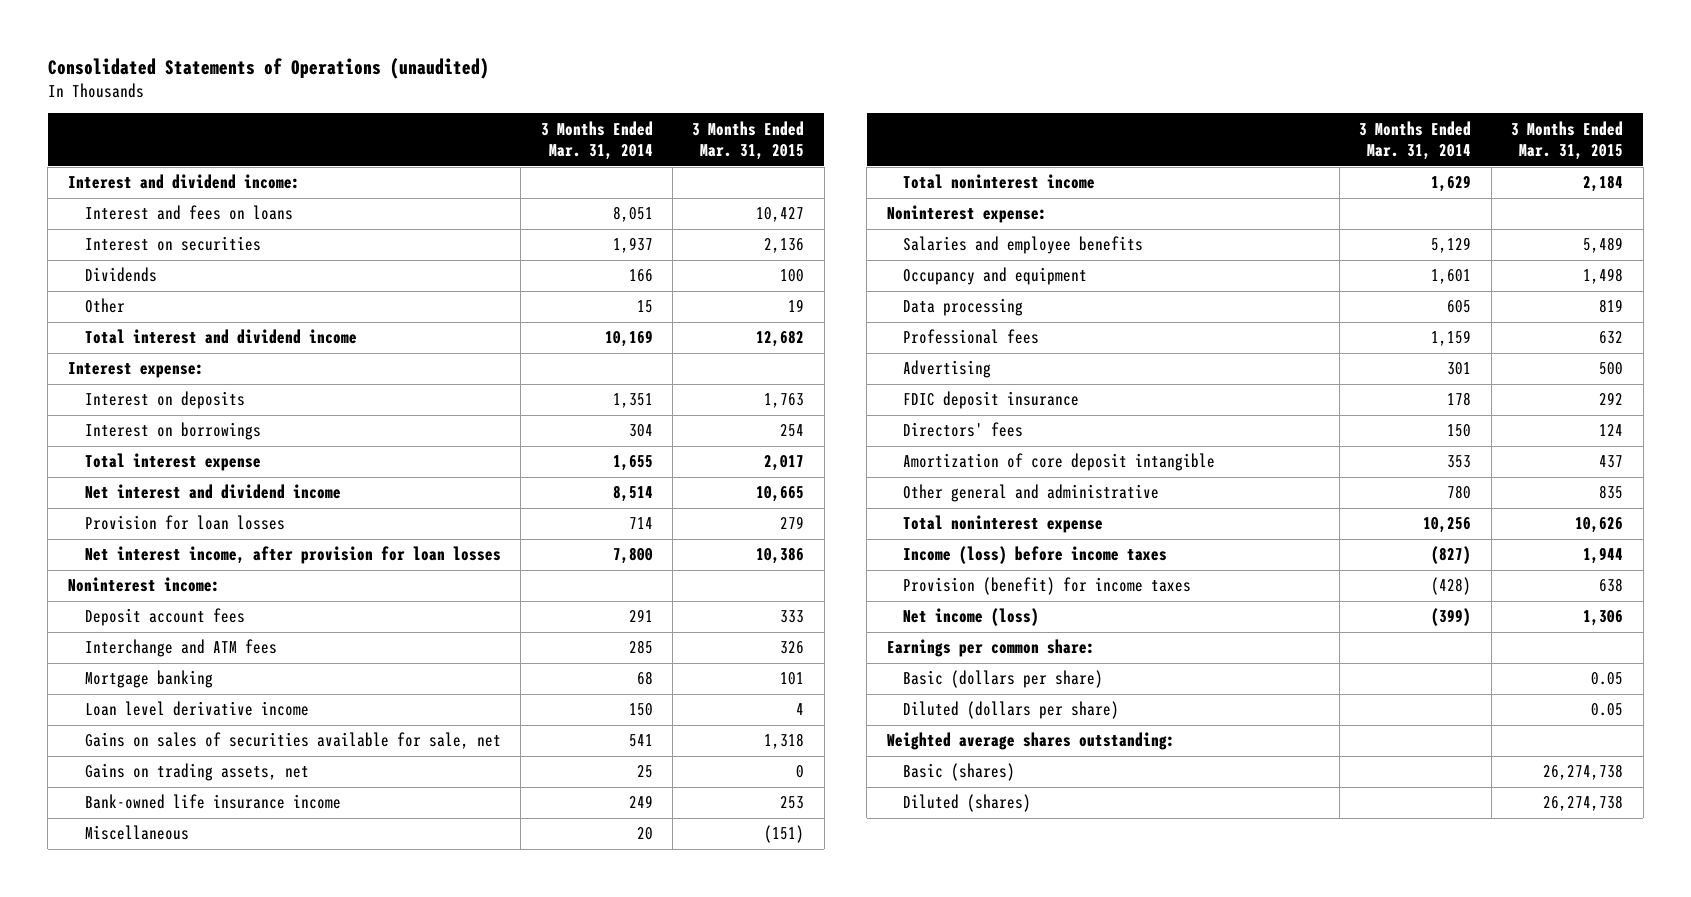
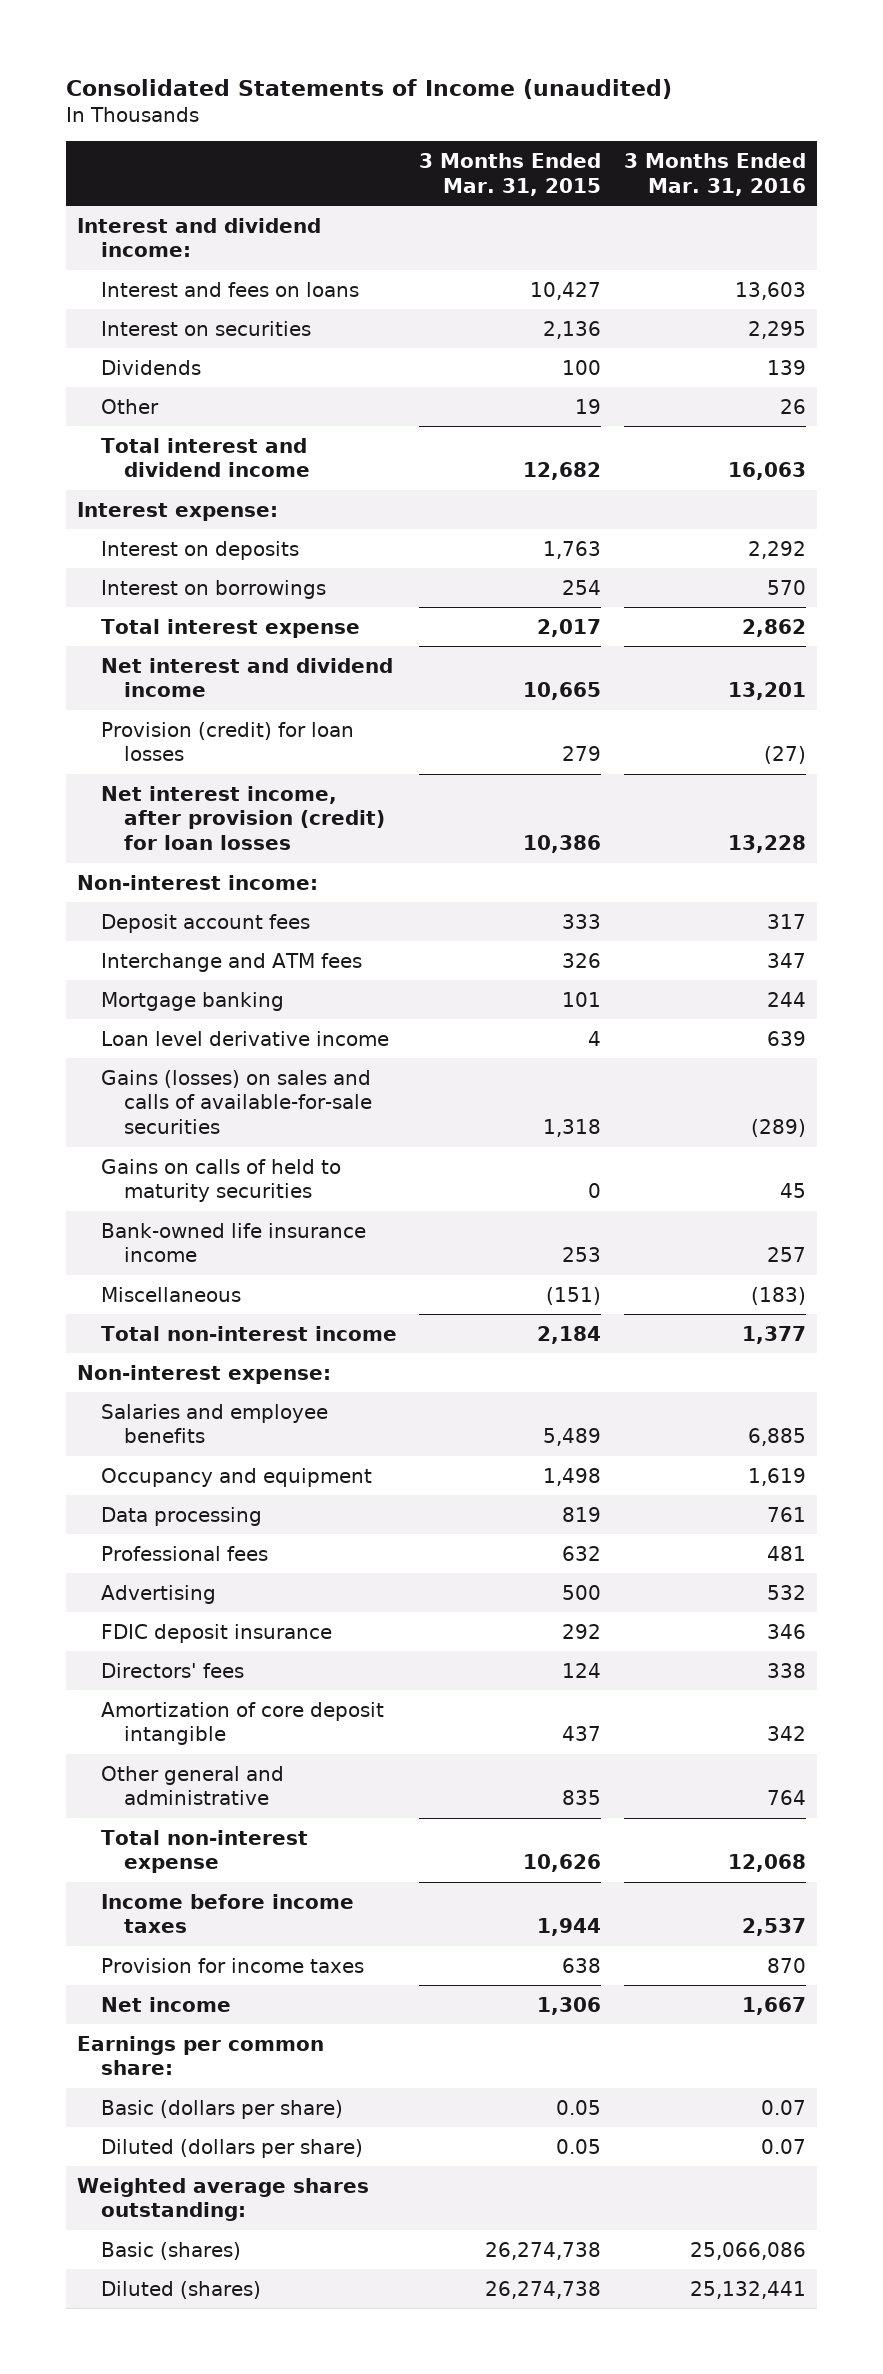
[47,57,489,79] Consolidated Statements of Operations (unaudited) -> [66,78,673,99] Consolidated Statements of Income (unaudited)
[540,120,653,160] 3 Months Ended Mar. 31, 2014 -> none
none -> [623,152,806,196] 3 Months Ended Mar. 31, 2016
[84,515,285,531] Provision for loan losses -> [100,721,354,762] Provision (credit) for loan losses
[84,546,501,565] Net interest income, after provision for loan losses -> [100,785,386,851] Net interest income, after provision (credit) for loan losses
[67,577,220,593] Noninterest income: -> [77,874,319,890] Non-interest income:
[84,763,309,782] Gains on trading assets, net -> none
[84,732,501,750] Gains on sales of securities available for sale, net -> [100,1069,373,1135] Gains (losses) on sales and calls of available-for-sale securities
none -> [100,1158,341,1203] Gains on calls of held to maturity securities
[903,174,1096,190] Total noninterest income -> [100,1325,397,1341] Total non-interest income
[886,205,1047,224] Noninterest expense: -> [77,1364,332,1384] Non-interest expense:
[903,515,1104,534] Total noninterest expense -> [100,1829,308,1874] Total non-interest expense
[903,546,1168,565] Income (loss) before income taxes -> [100,1893,354,1934] Income before income taxes
[903,577,1192,596] Provision (benefit) for income taxes -> [100,1957,364,1973] Provision for income taxes
[903,608,1040,627] Net income (loss) -> [100,1996,231,2012] Net income

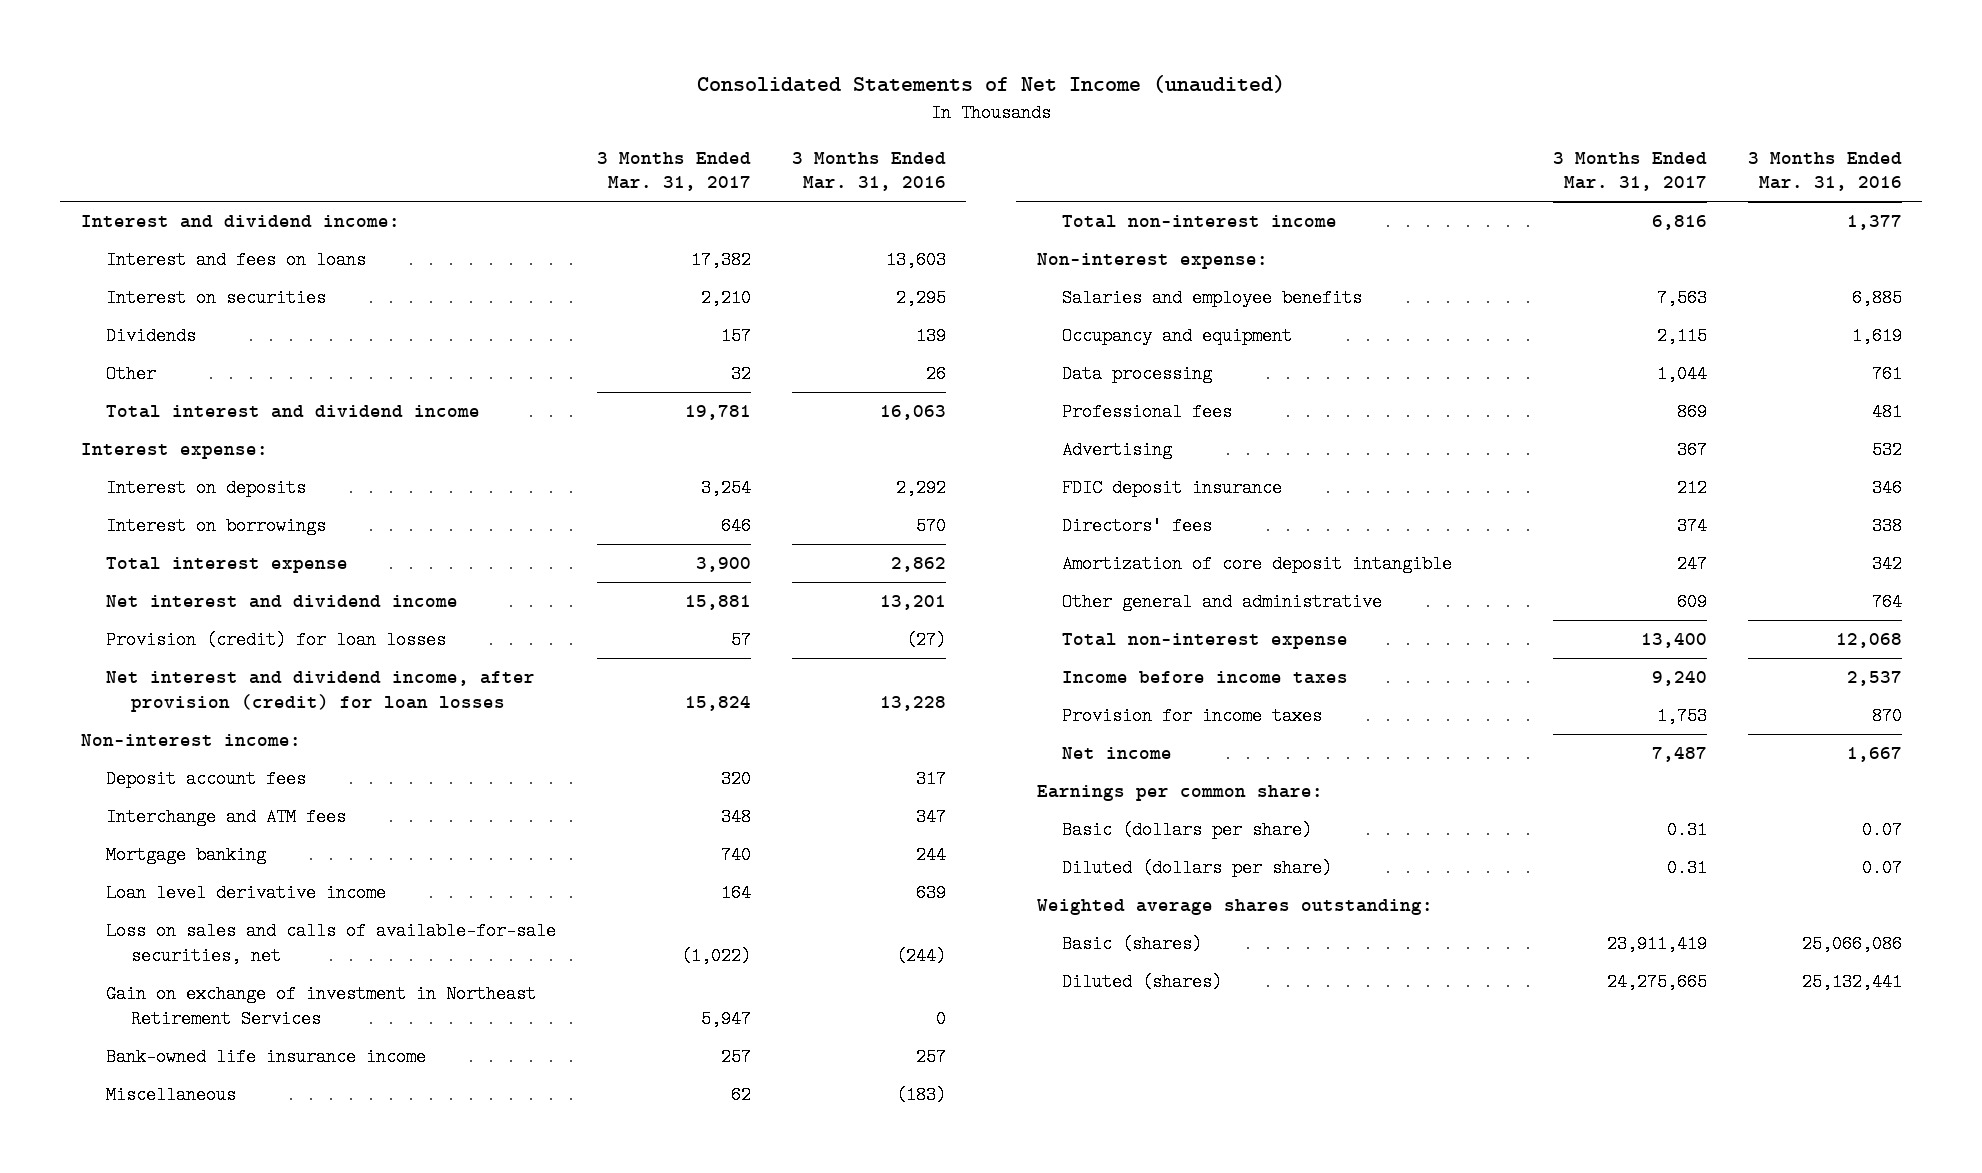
[66,78,673,99] Consolidated Statements of Income (unaudited) -> [697,75,1286,94] Consolidated Statements of Net Income (unaudited)
[419,152,602,196] 3 Months Ended Mar. 31, 2015 -> none
none -> [596,151,751,191] 3 Months Ended Mar. 31, 2017
[100,785,386,851] Net interest income, after provision (credit) for loan losses -> [105,671,535,712] Net interest and dividend income, after provision (credit) for loan losses
[100,1158,341,1203] Gains on calls of held to maturity securities -> none
[100,1069,373,1135] Gains (losses) on sales and calls of available-for-sale securities -> [105,922,556,965] Loss on sales and calls of available-for-sale securities, net
[750,1119,806,1138] (289) -> [895,946,946,965] (244)
none -> [105,985,536,1028] Gain on exchange of investment in Northeast Retirement Services

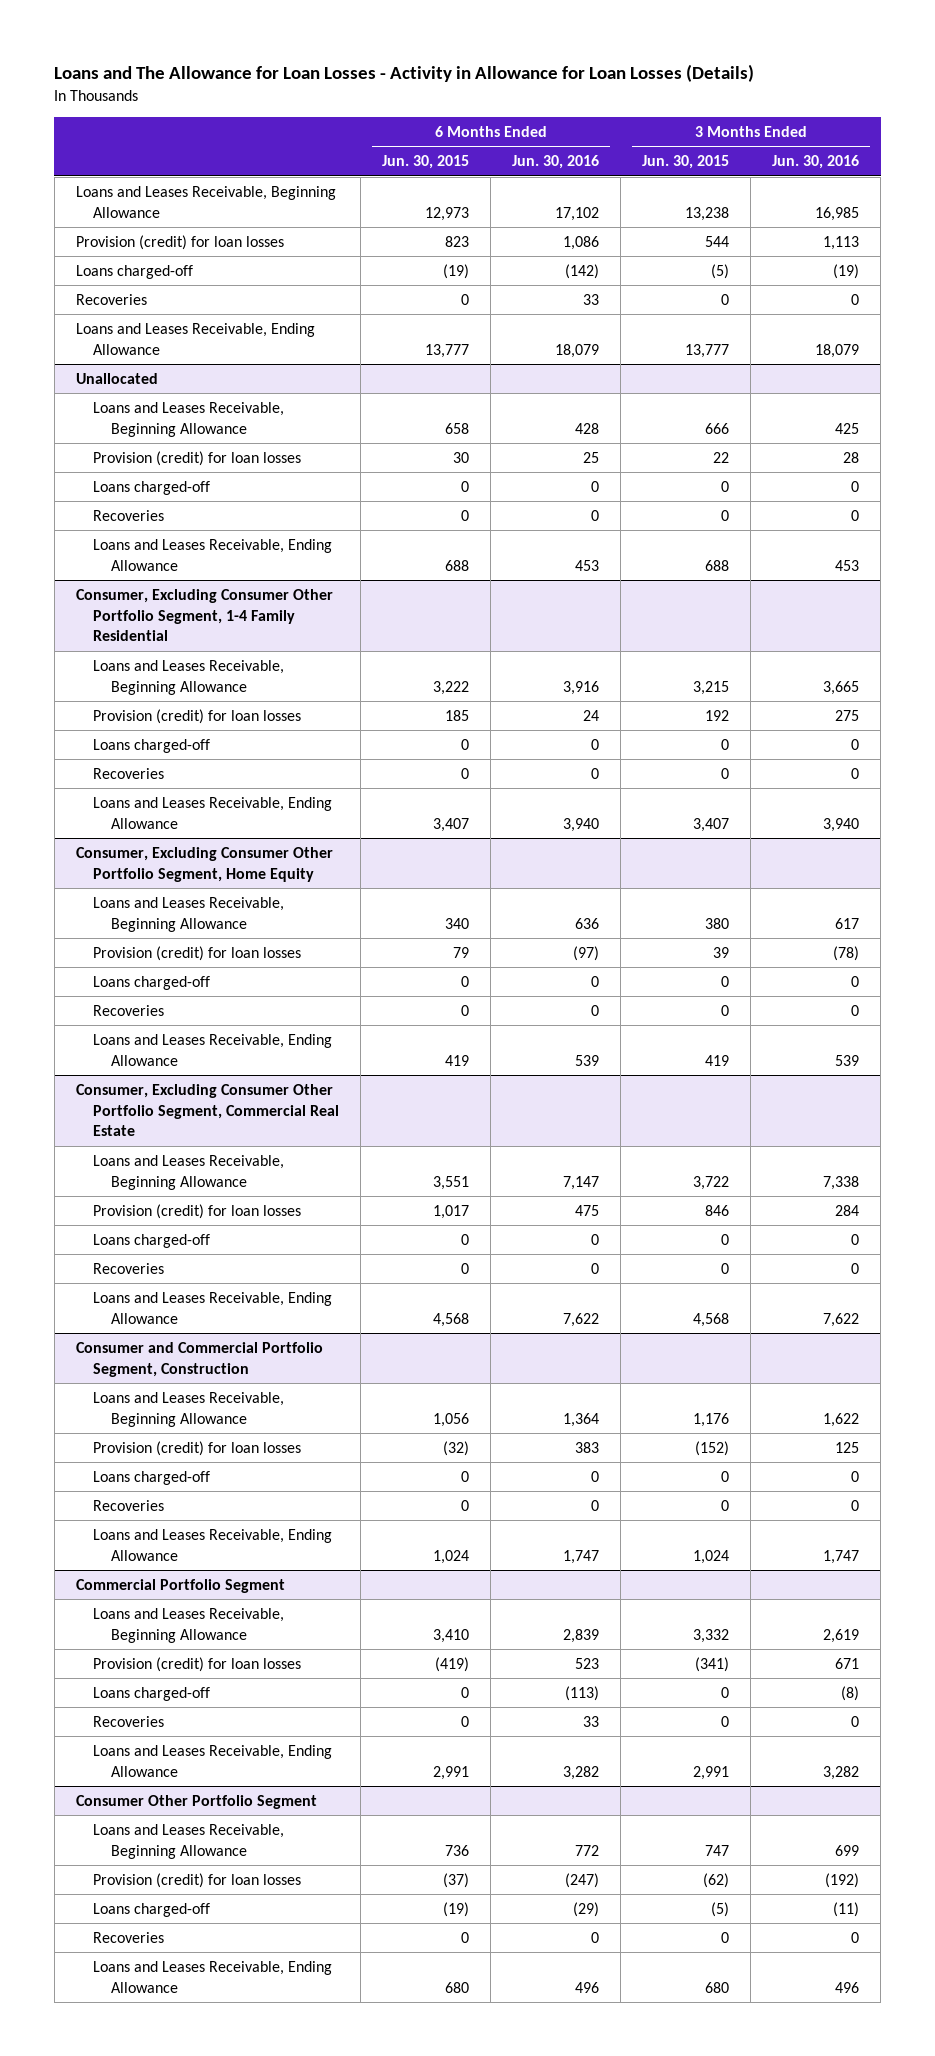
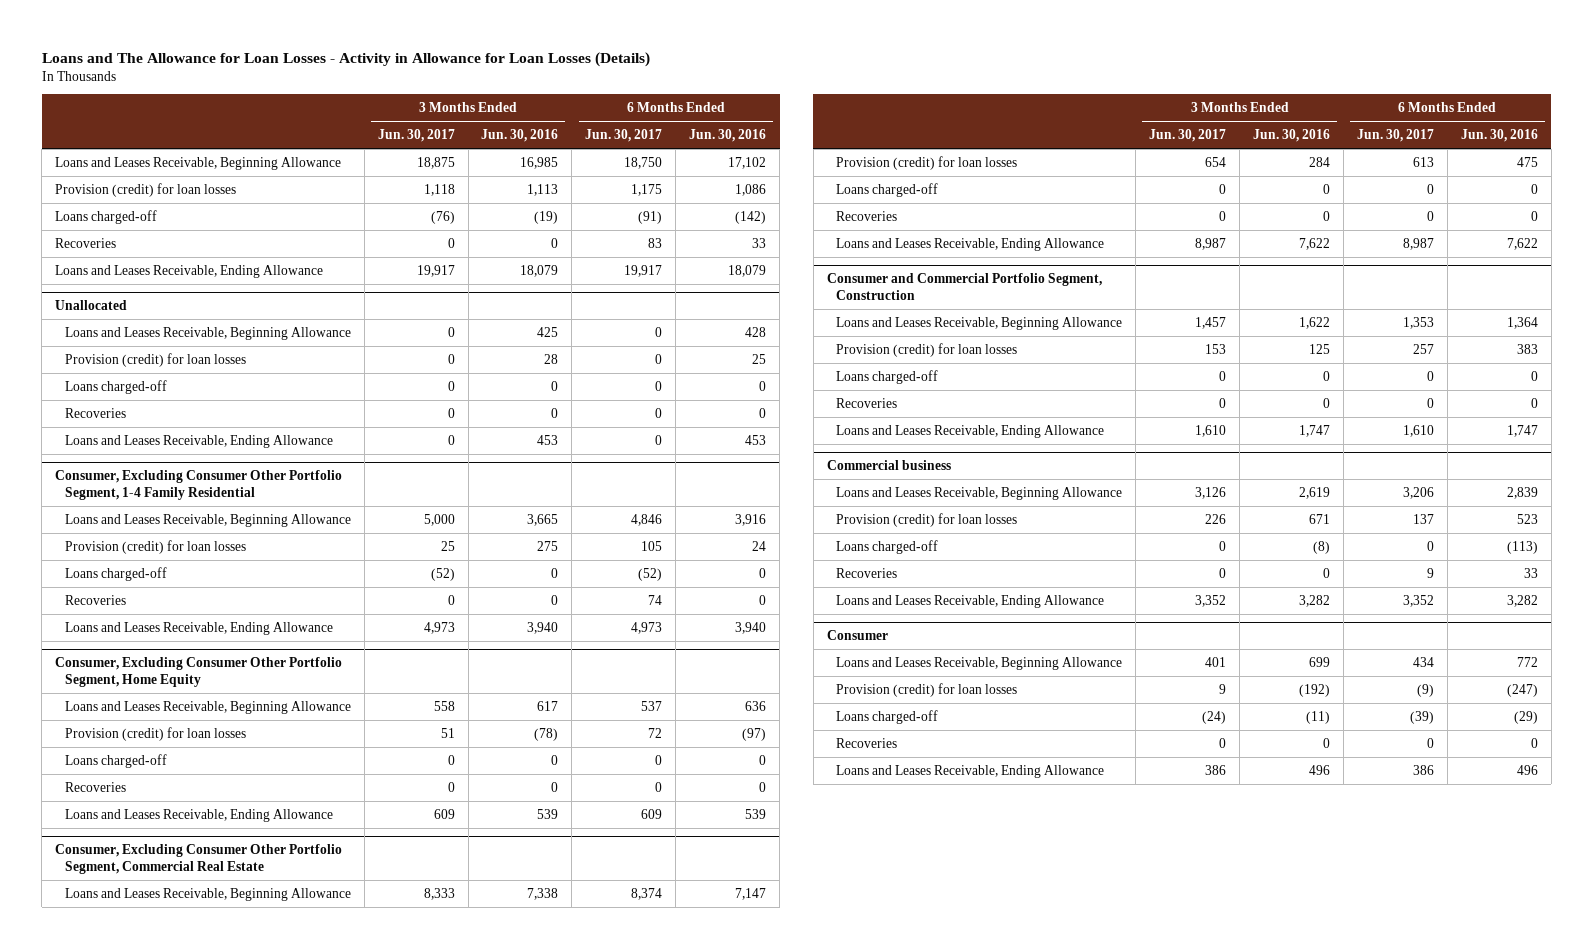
[382,155,470,170] Jun. 30, 2015 -> none
[642,155,730,170] Jun. 30, 2015 -> none
none -> [377,129,455,143] Jun. 30, 2017
none -> [585,129,663,143] Jun. 30, 2017
[75,1578,285,1593] Commercial Portfolio Segment -> [826,460,951,471] Commercial business
[75,1794,317,1809] Consumer Other Portfolio Segment -> [826,630,888,641] Consumer

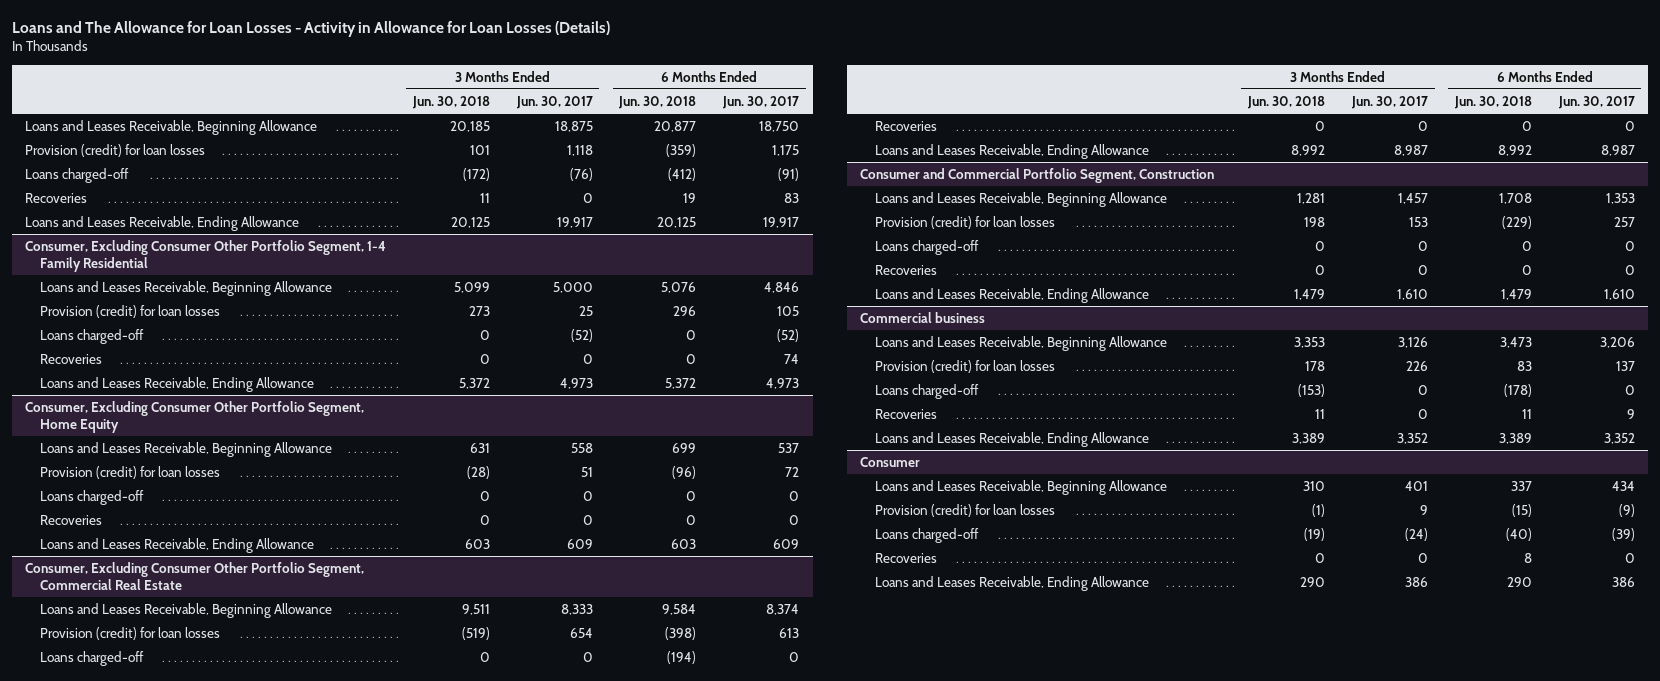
[481,129,559,143] Jun. 30, 2016 -> none
[689,129,767,143] Jun. 30, 2016 -> none
none -> [411,95,490,109] Jun. 30, 2018
none -> [618,95,697,109] Jun. 30, 2018
[55,300,128,311] Unallocated -> none
[64,326,351,340] Loans and Leases Receivable, Beginning Allowance -> none
[64,352,246,367] Provision (credit) for loan losses -> none
[64,379,167,394] Loans charged-off -> none
[64,407,126,418] Recoveries -> none
[64,434,333,448] Loans and Leases Receivable, Ending Allowance -> none

